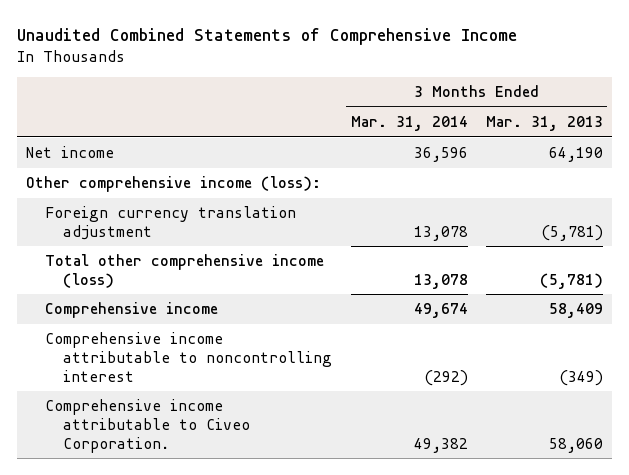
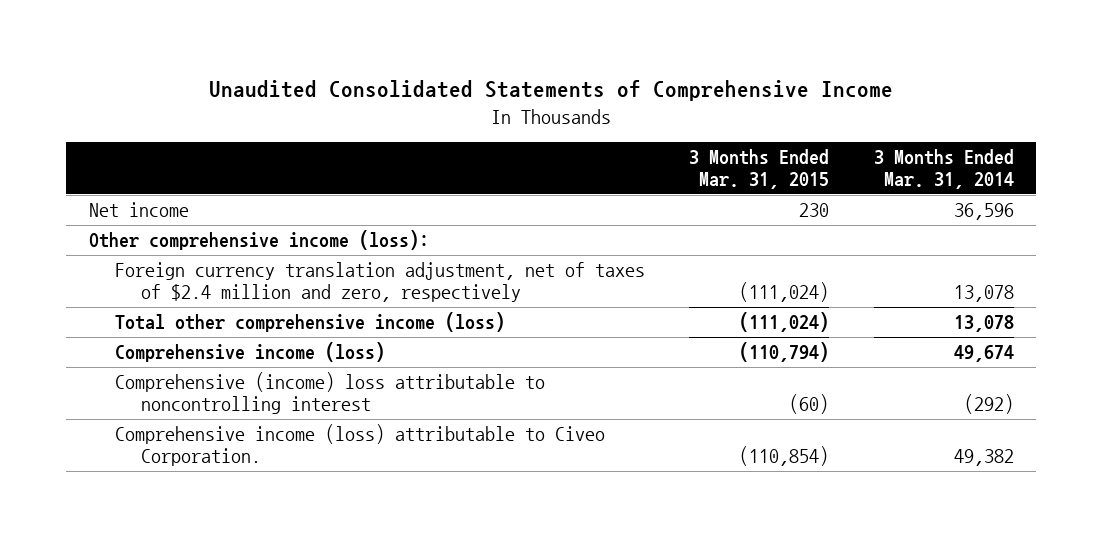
[17,28,518,46] Unaudited Combined Statements of Comprehensive Income -> [209,80,894,102] Unaudited Consolidated Statements of Comprehensive Income
[485,116,603,132] Mar. 31, 2013 -> none
none -> [689,148,830,190] 3 Months Ended Mar. 31, 2015
[44,206,296,240] Foreign currency translation adjustment -> [114,262,645,303] Foreign currency translation adjustment, net of taxes of $2.4 million and zero, respectively
[44,302,218,319] Comprehensive income -> [114,342,385,363] Comprehensive income (loss)
[44,332,333,382] Comprehensive income attributable to noncontrolling interest -> [114,372,545,415] Comprehensive (income) loss attributable to noncontrolling interest
[44,399,251,453] Comprehensive income attributable to Civeo Corporation. -> [114,424,605,467] Comprehensive income (loss) attributable to Civeo Corporation.

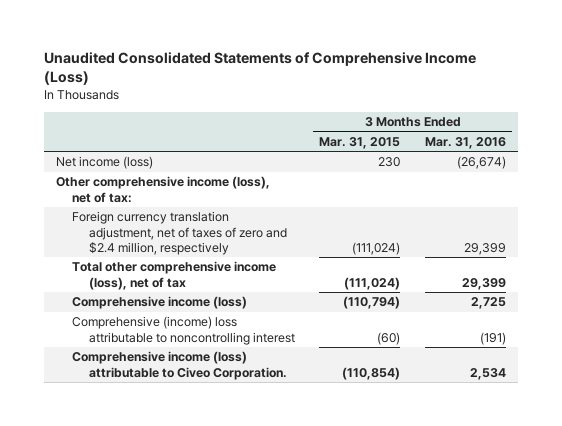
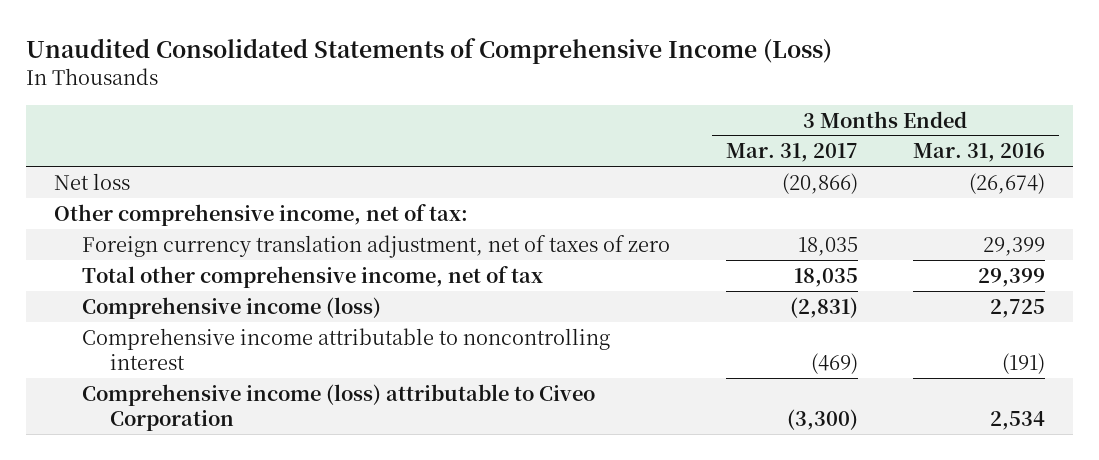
[319,136,401,149] Mar. 31, 2015 -> none
none -> [725,143,858,163] Mar. 31, 2017
[55,156,153,170] Net income (loss) -> [54,172,131,190] Net loss
[55,176,270,203] Other comprehensive income (loss), net of tax: -> [54,203,469,226] Other comprehensive income, net of tax:
[72,211,287,256] Foreign currency translation adjustment, net of taxes of zero and $2.4 million, respectively -> [82,234,671,258] Foreign currency translation adjustment, net of taxes of zero
[72,261,277,290] Total other comprehensive income (loss), net of tax -> [82,265,544,288] Total other comprehensive income, net of tax
[72,316,295,345] Comprehensive (income) loss attributable to noncontrolling interest -> [82,327,611,370] Comprehensive income attributable to noncontrolling interest
[72,351,287,380] Comprehensive income (loss) attributable to Civeo Corporation. -> [82,383,596,431] Comprehensive income (loss) attributable to Civeo Corporation

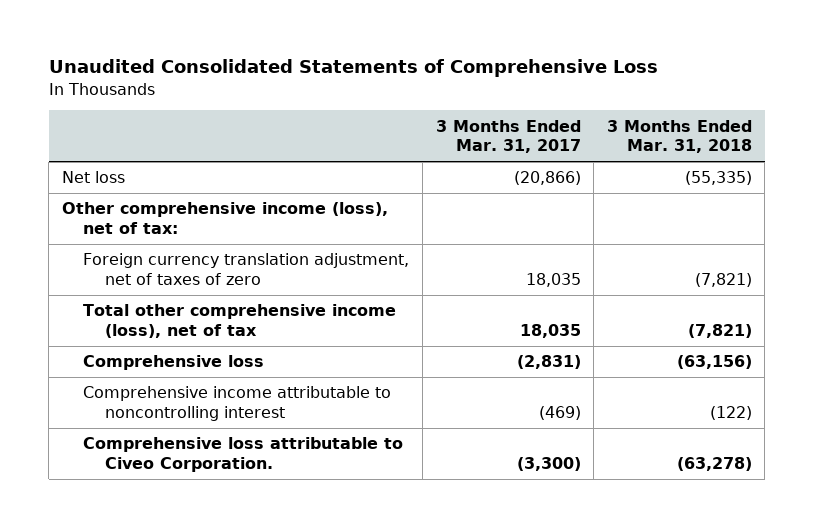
[26,37,833,64] Unaudited Consolidated Statements of Comprehensive Income (Loss) -> [48,59,658,78] Unaudited Consolidated Statements of Comprehensive Loss
[913,143,1046,163] Mar. 31, 2016 -> none
none -> [606,119,752,154] 3 Months Ended Mar. 31, 2018
[54,203,469,226] Other comprehensive income, net of tax: -> [61,202,388,234] Other comprehensive income (loss), net of tax:
[82,265,544,288] Total other comprehensive income, net of tax -> [83,304,397,338] Total other comprehensive income (loss), net of tax
[82,296,382,319] Comprehensive income (loss) -> [83,355,265,371] Comprehensive loss
[82,383,596,431] Comprehensive income (loss) attributable to Civeo Corporation -> [83,437,404,472] Comprehensive loss attributable to Civeo Corporation.

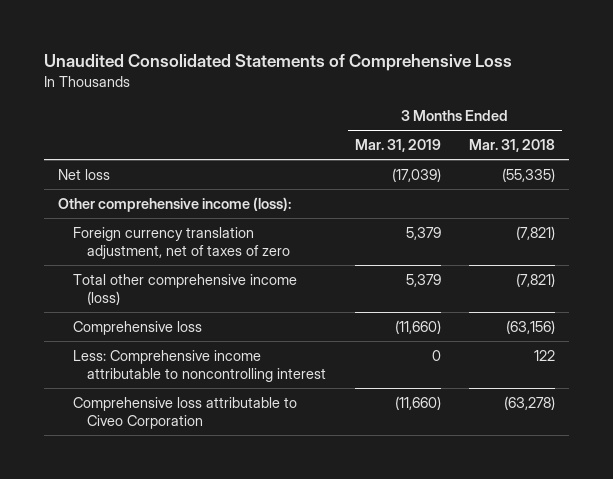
[435,119,581,154] 3 Months Ended Mar. 31, 2017 -> none
none -> [354,139,441,153] Mar. 31, 2019
[61,202,388,234] Other comprehensive income (loss), net of tax: -> [57,196,291,212] Other comprehensive income (loss):
[83,304,397,338] Total other comprehensive income (loss), net of tax -> [72,273,297,306] Total other comprehensive income (loss)
[83,386,392,421] Comprehensive income attributable to noncontrolling interest -> [72,349,327,383] Less: Comprehensive income attributable to noncontrolling interest
[709,405,752,420] (122) -> [534,349,556,361] 122
[83,437,404,472] Comprehensive loss attributable to Civeo Corporation. -> [72,396,297,430] Comprehensive loss attributable to Civeo Corporation

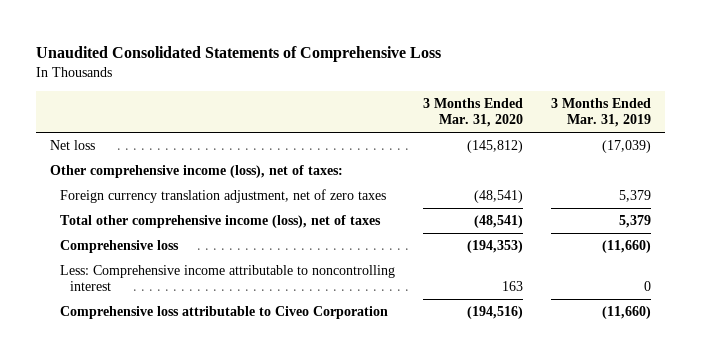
[469,139,556,153] Mar. 31, 2018 -> none
none -> [423,97,524,127] 3 Months Ended Mar. 31, 2020
[57,196,291,212] Other comprehensive income (loss): -> [50,165,344,179] Other comprehensive income (loss), net of taxes:
[72,226,291,260] Foreign currency translation adjustment, net of taxes of zero -> [60,189,387,204] Foreign currency translation adjustment, net of zero taxes
[72,273,297,306] Total other comprehensive income (loss) -> [60,215,382,229] Total other comprehensive income (loss), net of taxes

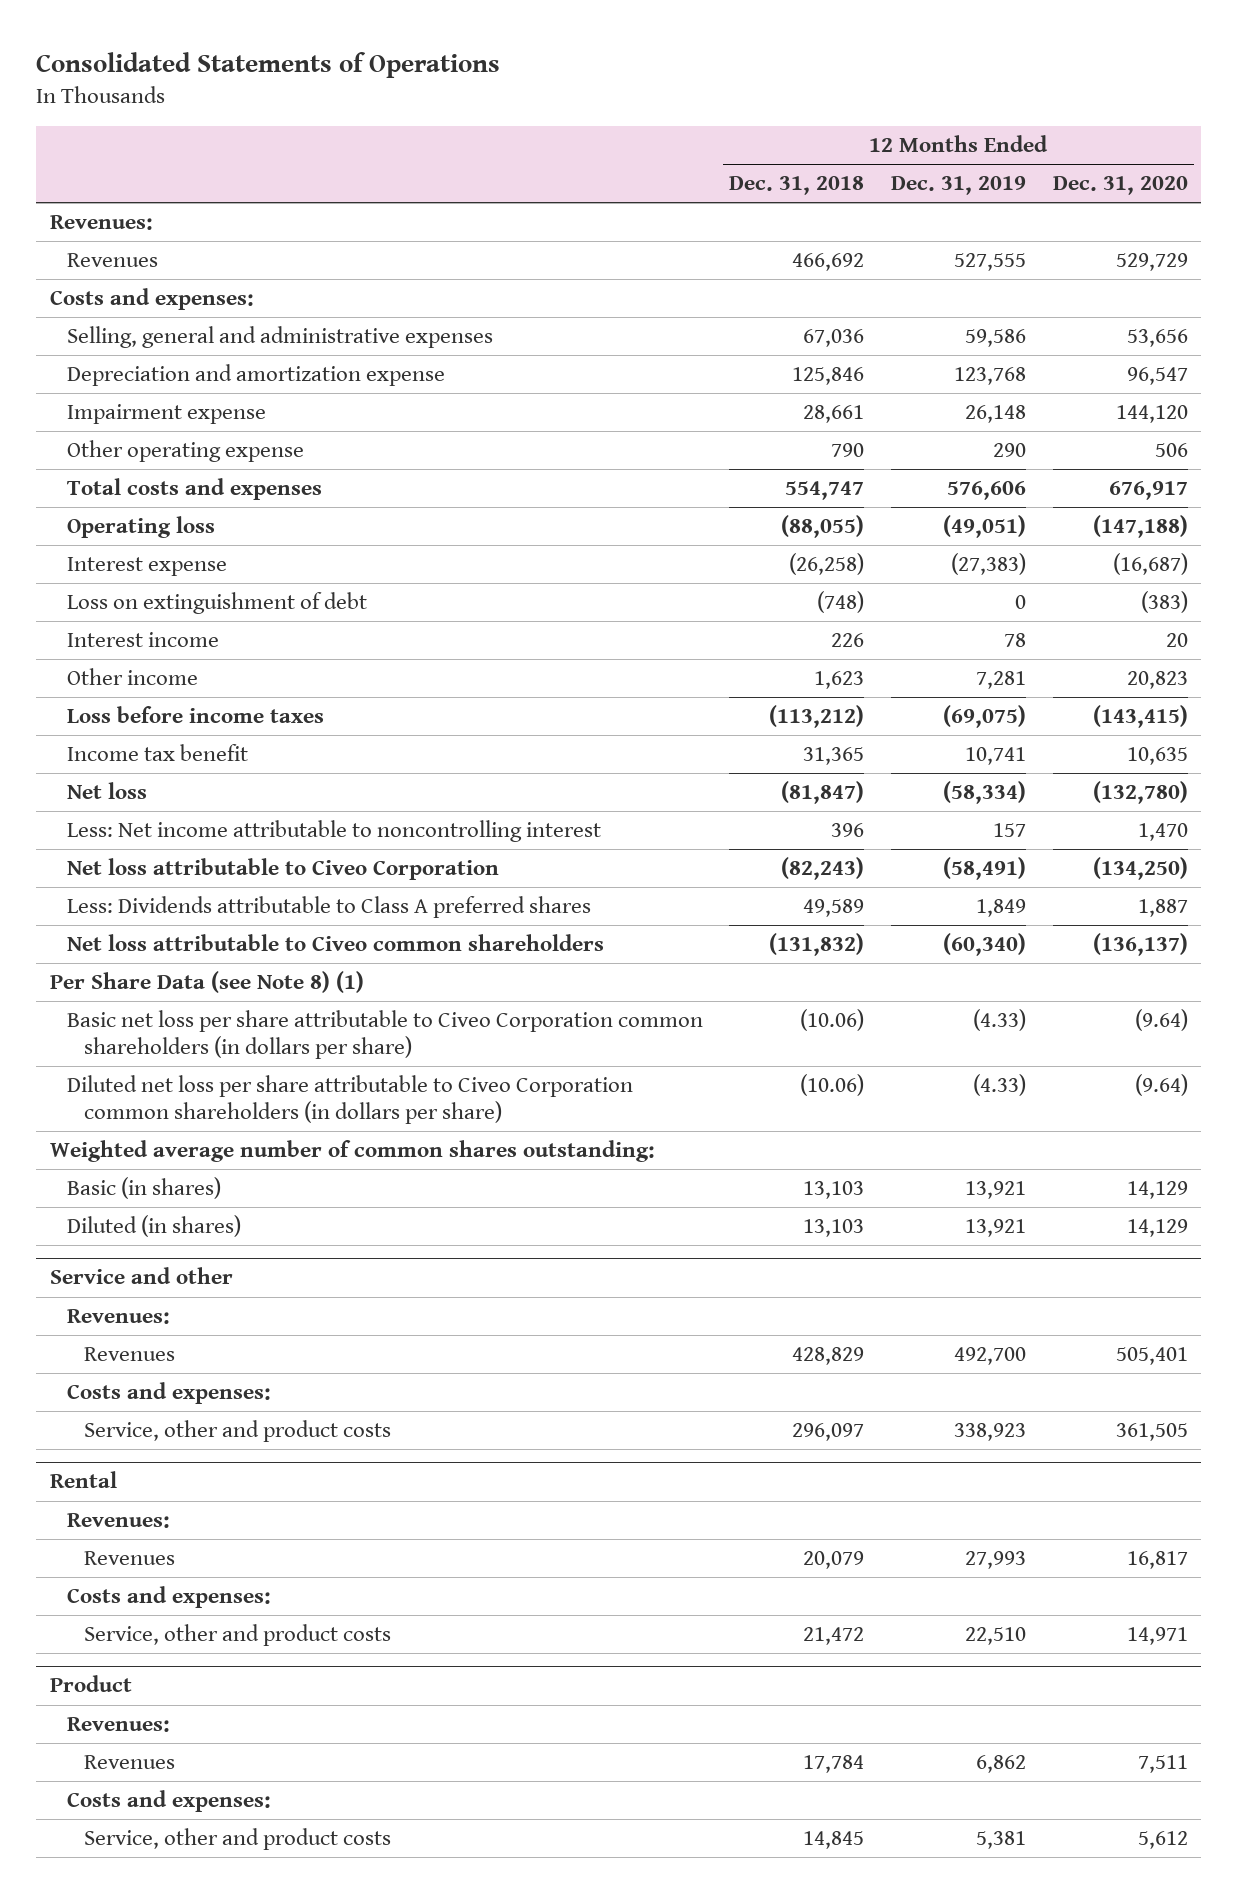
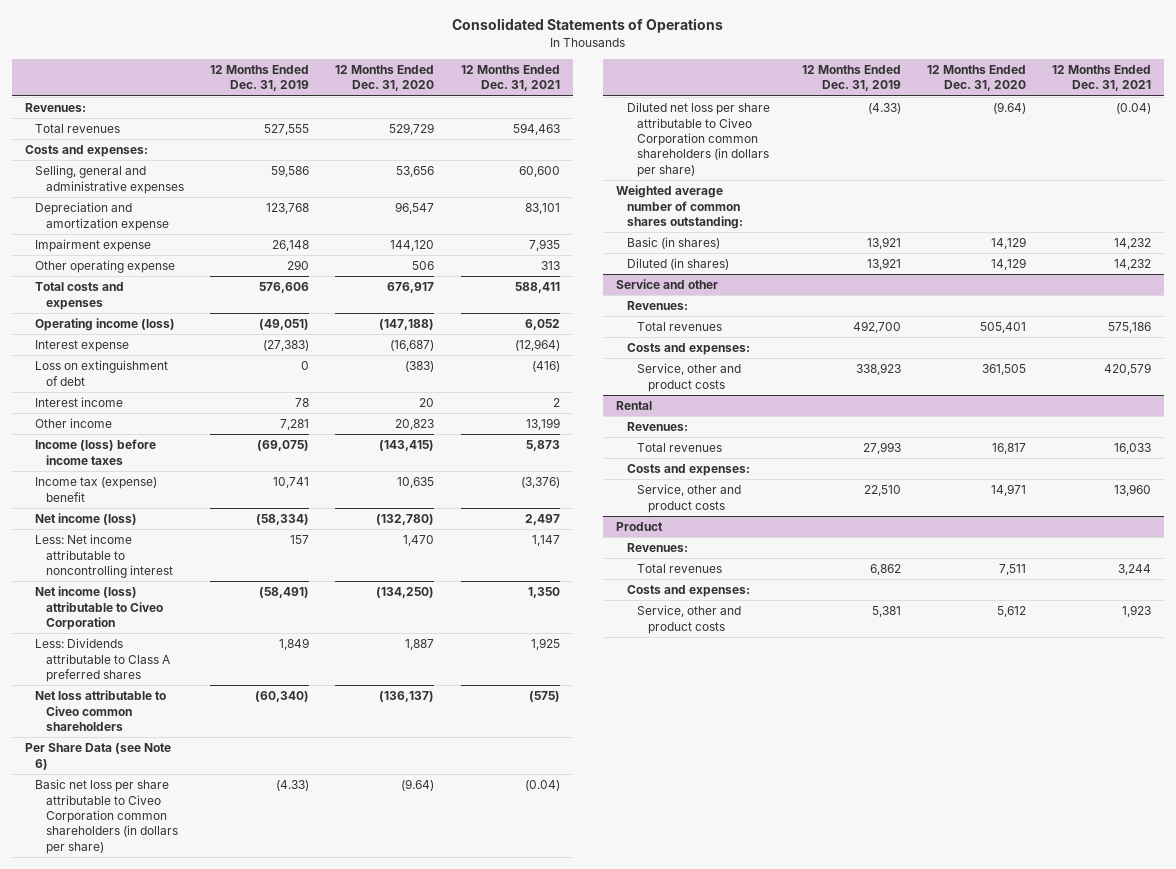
[729,176,865,196] Dec. 31, 2018 -> none
none -> [460,64,560,92] 12 Months Ended Dec. 31, 2021
[66,253,158,268] Revenues -> [35,124,121,134] Total revenues
[66,516,215,539] Operating loss -> [35,318,176,332] Operating income (loss)
[66,706,324,724] Loss before income taxes -> [35,439,157,465] Income (loss) before income taxes
[66,744,248,762] Income tax benefit -> [35,477,158,502] Income tax (expense) benefit
[66,782,147,800] Net loss -> [35,513,138,526] Net income (loss)
[66,858,499,881] Net loss attributable to Civeo Corporation -> [35,586,164,630] Net income (loss) attributable to Civeo Corporation
[49,971,364,994] Per Share Data (see Note 8) (1) -> [24,743,171,770] Per Share Data (see Note 6)
[83,1347,175,1362] Revenues -> [637,322,723,332] Total revenues
[83,1551,175,1566] Revenues -> [637,443,723,453] Total revenues
[83,1755,175,1770] Revenues -> [637,564,723,574] Total revenues

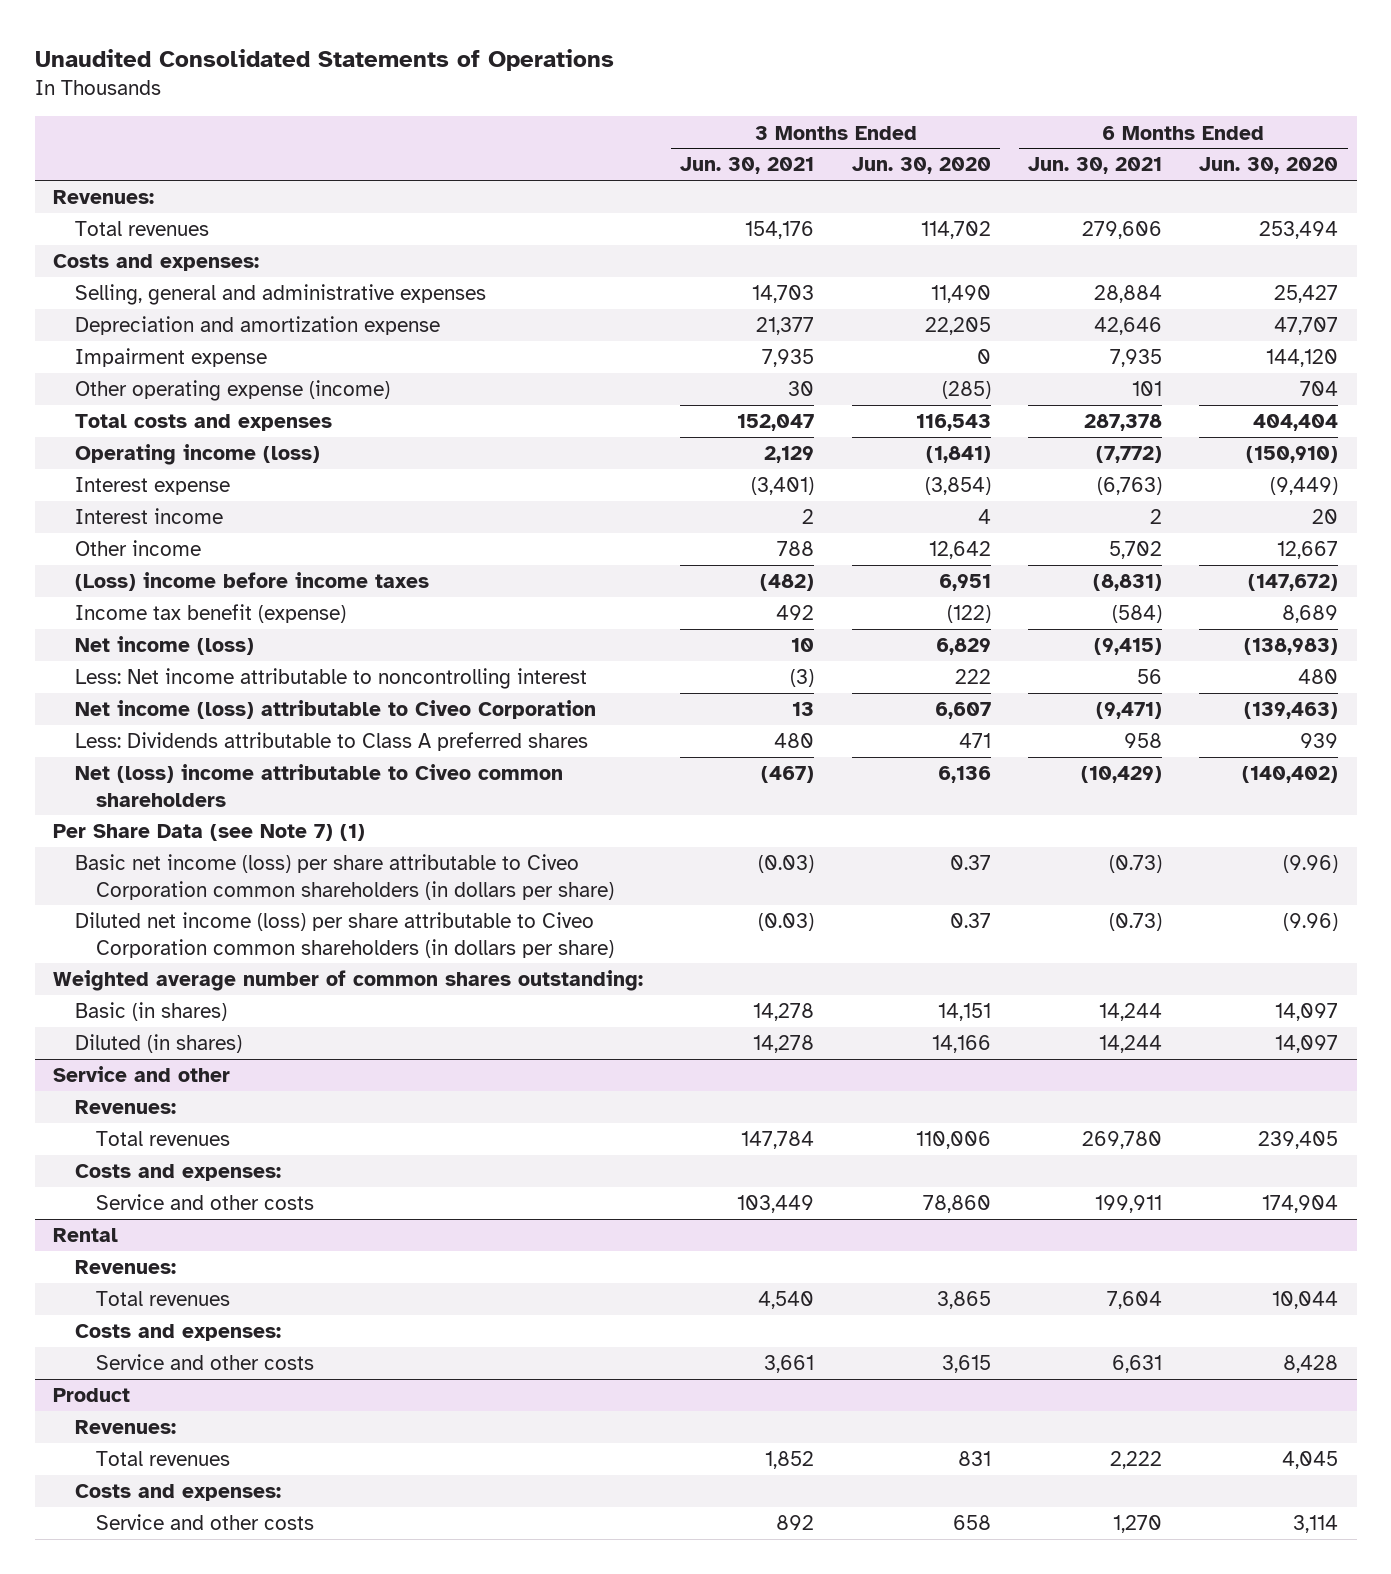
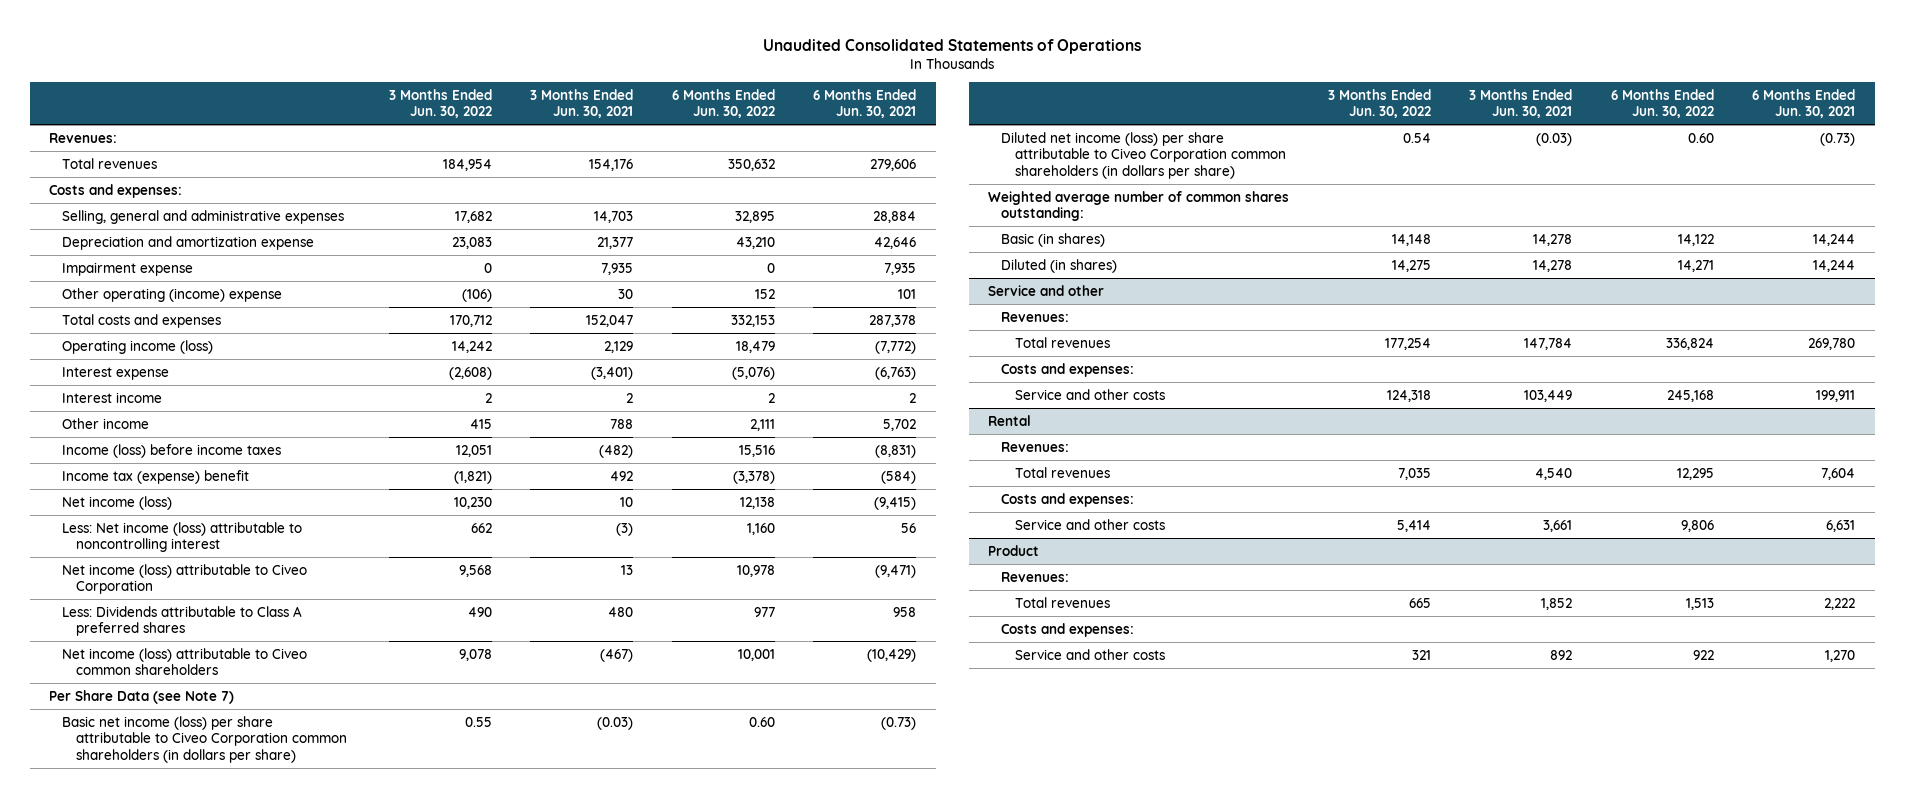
[851,157,991,175] Jun. 30, 2020 -> none
[1199,157,1339,175] Jun. 30, 2020 -> none
none -> [388,88,492,119] 3 Months Ended Jun. 30, 2022
none -> [671,88,775,119] 6 Months Ended Jun. 30, 2022
[74,380,390,402] Other operating expense (income) -> [62,287,283,302] Other operating (income) expense
[74,572,429,592] (Loss) income before income taxes -> [62,443,282,458] Income (loss) before income taxes
[74,604,346,624] Income tax benefit (expense) -> [62,469,250,484] Income tax (expense) benefit
[74,668,587,690] Less: Net income attributable to noncontrolling interest -> [62,521,303,553] Less: Net income (loss) attributable to noncontrolling interest
[74,764,563,807] Net (loss) income attributable to Civeo common shareholders -> [62,647,308,676] Net income (loss) attributable to Civeo common shareholders
[53,824,366,842] Per Share Data (see Note 7) (1) -> [49,689,235,704] Per Share Data (see Note 7)

